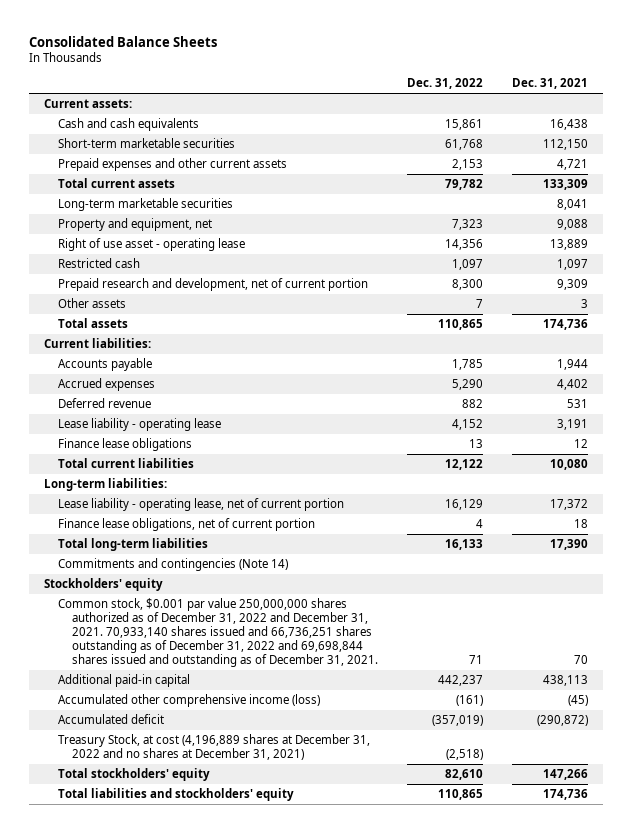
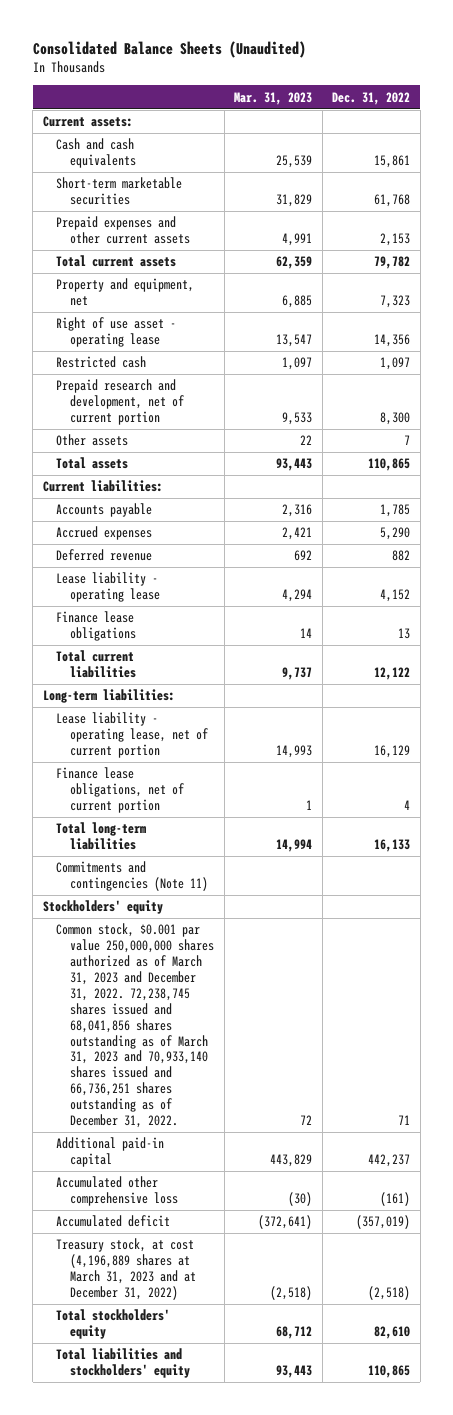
[29,35,218,47] Consolidated Balance Sheets -> [32,40,306,58] Consolidated Balance Sheets (Unaudited)
[512,78,589,90] Dec. 31, 2021 -> none
none -> [234,91,313,105] Mar. 31, 2023
[57,197,233,211] Long-term marketable securities -> none
[57,557,288,571] Commitments and contingencies (Note 14) -> [56,861,208,892] Commitments and contingencies (Note 11)
[57,597,378,668] Common stock, $0.001 par value 250,000,000 shares authorized as of December 31, 2022 and December 31, 2021. 70,933,140 shares issued and 66,736,251 shares outstanding as of December 31, 2022 and 69,698,844 shares issued and outstanding as of December 31, 2021. -> [56,923,214,1128] Common stock, $0.001 par value 250,000,000 shares authorized as of March 31, 2023 and December 31, 2022. 72,238,745 shares issued and 68,041,856 shares outstanding as of March 31, 2023 and 70,933,140 shares issued and 66,736,251 shares outstanding as of December 31, 2022.
[57,693,320,707] Accumulated other comprehensive income (loss) -> [56,1176,178,1207] Accumulated other comprehensive loss
[57,733,370,761] Treasury Stock, at cost (4,196,889 shares at December 31, 2022 and no shares at December 31, 2021) -> [56,1238,196,1301] Treasury stock, at cost (4,196,889 shares at March 31, 2023 and at December 31, 2022)

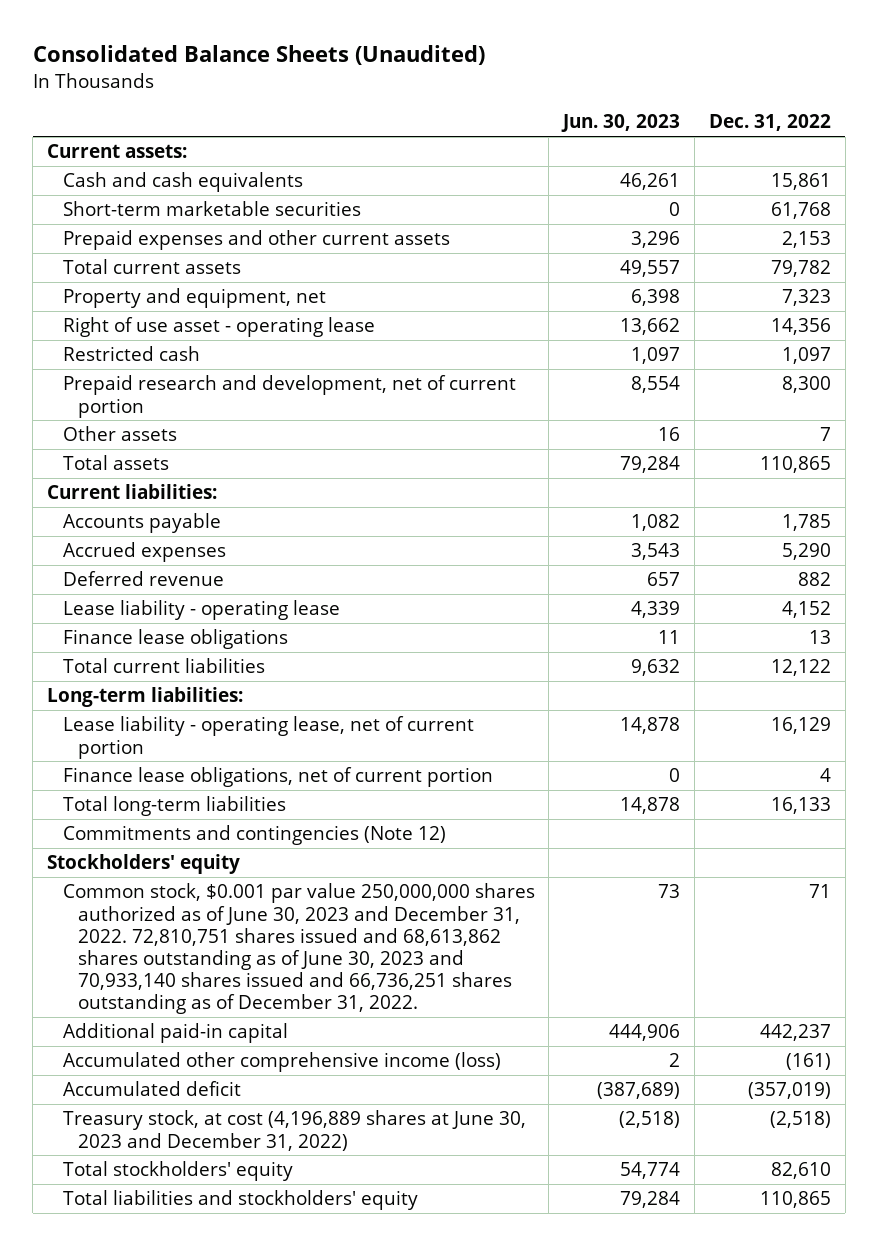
[234,91,313,105] Mar. 31, 2023 -> none
none -> [561,114,681,133] Jun. 30, 2023
[56,861,208,892] Commitments and contingencies (Note 11) -> [62,825,446,846] Commitments and contingencies (Note 12)
[56,923,214,1128] Common stock, $0.001 par value 250,000,000 shares authorized as of March 31, 2023 and December 31, 2022. 72,238,745 shares issued and 68,041,856 shares outstanding as of March 31, 2023 and 70,933,140 shares issued and 66,736,251 shares outstanding as of December 31, 2022. -> [62,883,535,1014] Common stock, $0.001 par value 250,000,000 shares authorized as of June 30, 2023 and December 31, 2022. 72,810,751 shares issued and 68,613,862 shares outstanding as of June 30, 2023 and 70,933,140 shares issued and 66,736,251 shares outstanding as of December 31, 2022.
[56,1176,178,1207] Accumulated other comprehensive loss -> [62,1052,501,1073] Accumulated other comprehensive income (loss)
[56,1238,196,1301] Treasury stock, at cost (4,196,889 shares at March 31, 2023 and at December 31, 2022) -> [62,1110,526,1151] Treasury stock, at cost (4,196,889 shares at June 30, 2023 and December 31, 2022)

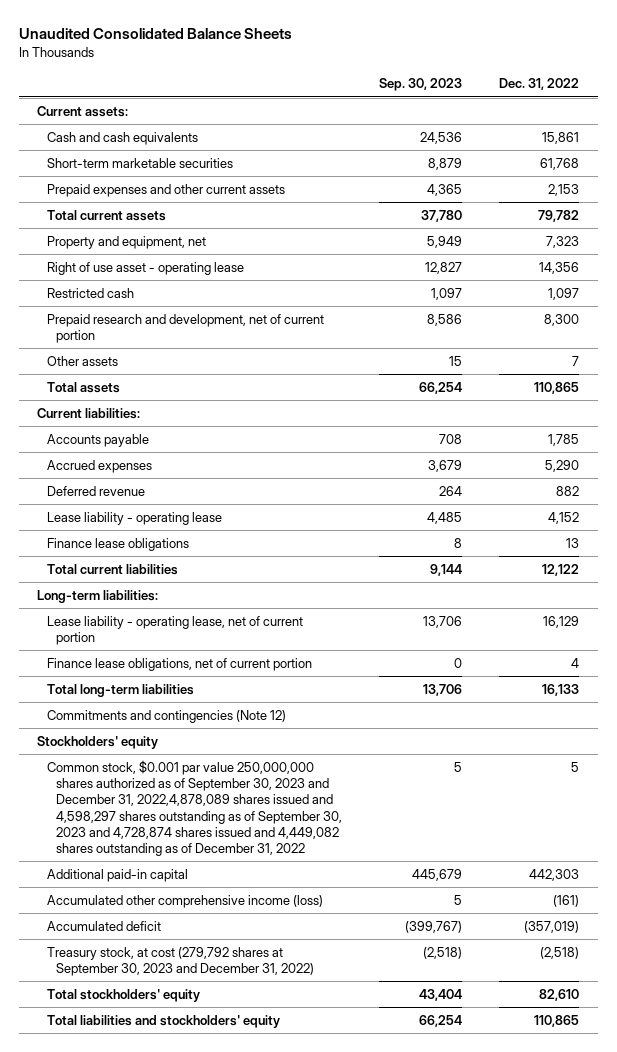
[32,45,485,66] Consolidated Balance Sheets (Unaudited) -> [18,28,292,40] Unaudited Consolidated Balance Sheets
[561,114,681,133] Jun. 30, 2023 -> none
none -> [379,78,463,92] Sep. 30, 2023
[62,883,535,1014] Common stock, $0.001 par value 250,000,000 shares authorized as of June 30, 2023 and December 31, 2022. 72,810,751 shares issued and 68,613,862 shares outstanding as of June 30, 2023 and 70,933,140 shares issued and 66,736,251 shares outstanding as of December 31, 2022. -> [46,759,342,856] Common stock, $0.001 par value 250,000,000 shares authorized as of September 30, 2023 and December 31, 2022,4,878,089 shares issued and 4,598,297 shares outstanding as of September 30, 2023 and 4,728,874 shares issued and 4,449,082 shares outstanding as of December 31, 2022
[808,884,831,899] 71 -> [571,761,580,772] 5
[759,1024,831,1042] 442,237 -> [529,868,580,881] 442,303
[62,1110,526,1151] Treasury stock, at cost (4,196,889 shares at June 30, 2023 and December 31, 2022) -> [46,946,314,977] Treasury stock, at cost (279,792 shares at September 30, 2023 and December 31, 2022)

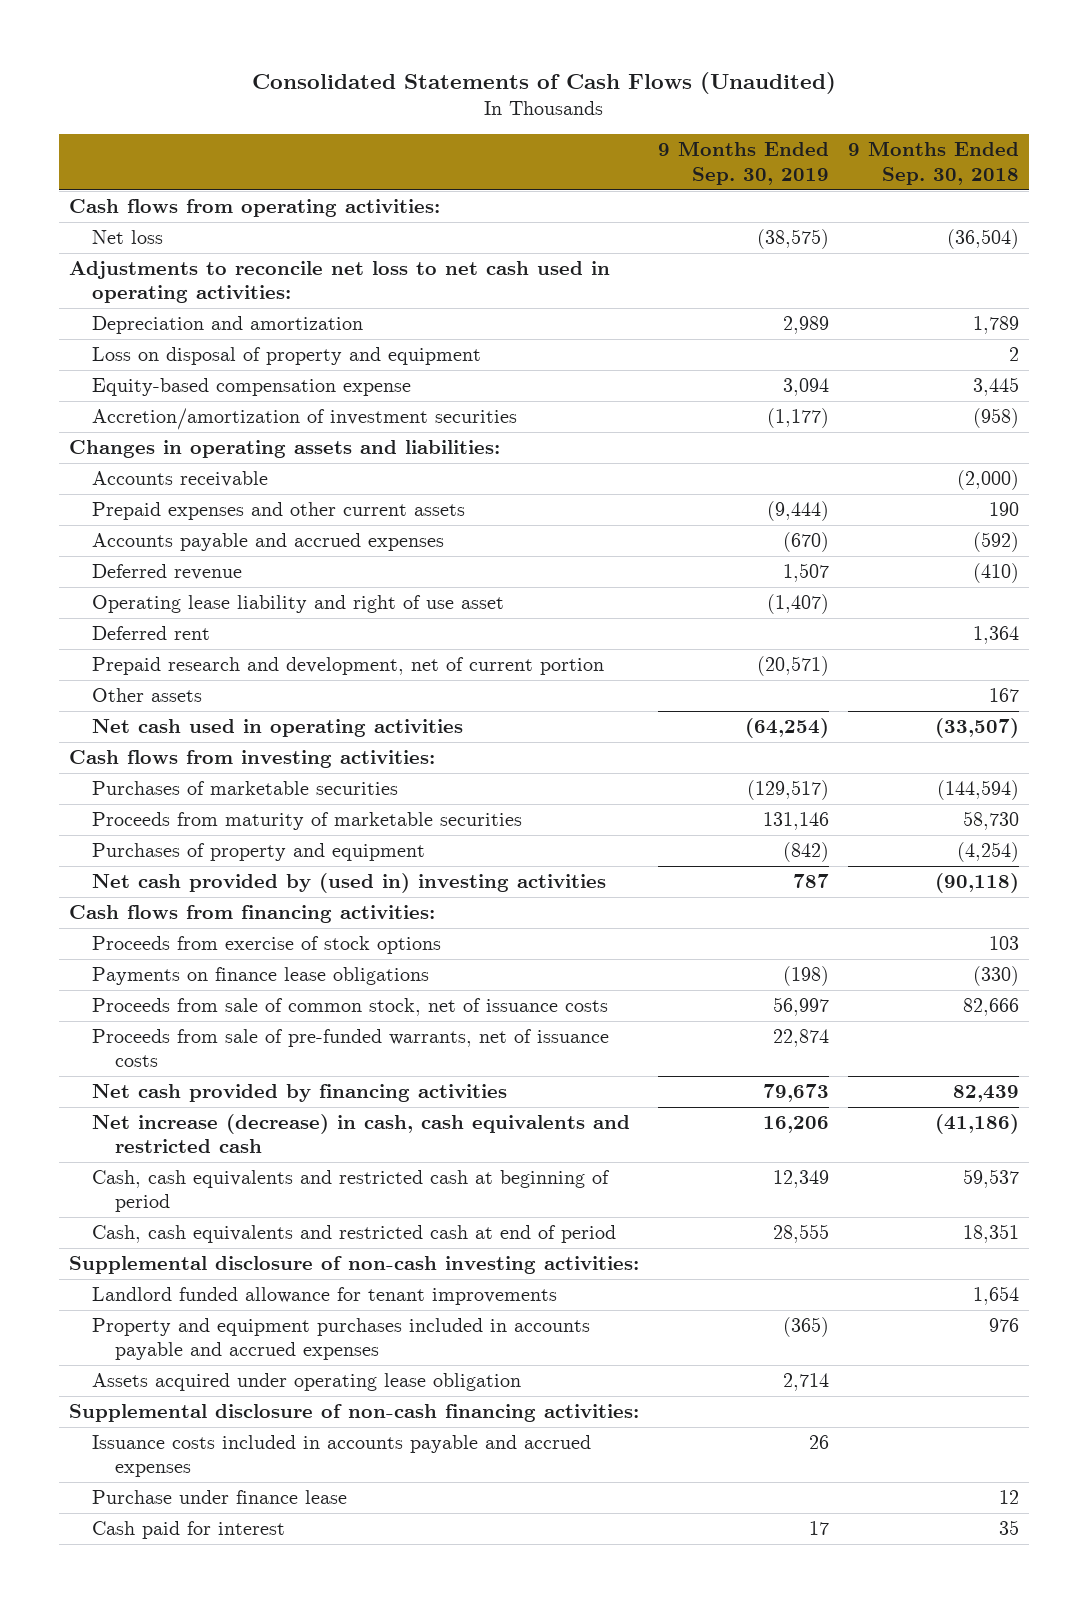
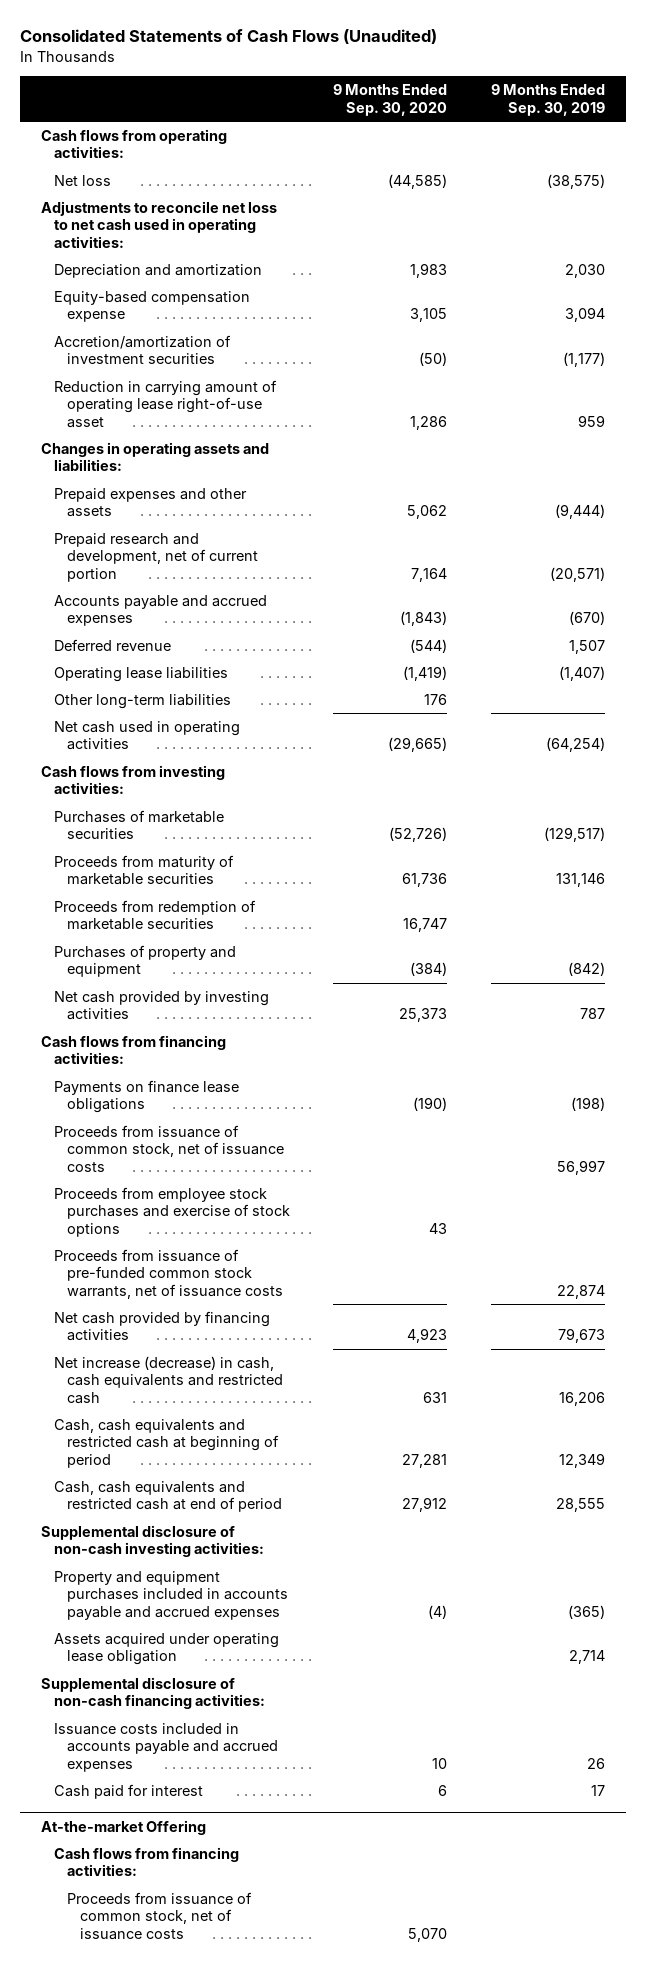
[848,141,1020,185] 9 Months Ended Sep. 30, 2018 -> none
none -> [333,84,448,116] 9 Months Ended Sep. 30, 2020
[91,347,481,366] Loss on disposal of property and equipment -> none
[783,316,830,335] 2,989 -> [564,263,605,278] 2,030
none -> [54,379,278,428] Reduction in carrying amount of operating lease right-of-use asset
[91,471,268,488] Accounts receivable -> none
[91,502,465,521] Prepaid expenses and other current assets -> [54,487,248,518] Prepaid expenses and other assets
[91,657,604,676] Prepaid research and development, net of current portion -> [54,532,259,582] Prepaid research and development, net of current portion
[91,626,210,641] Deferred rent -> none
[91,688,202,703] Other assets -> none
[91,595,504,614] Operating lease liability and right of use asset -> [54,666,229,682] Operating lease liabilities
none -> [54,693,232,709] Other long-term liabilities
none -> [54,899,257,931] Proceeds from redemption of marketable securities
[91,873,606,894] Net cash provided by (used in) investing activities -> [54,990,270,1021] Net cash provided by investing activities
[91,936,441,955] Proceeds from exercise of stock options -> none
[91,998,608,1017] Proceeds from sale of common stock, net of issuance costs -> [54,1124,285,1172] Proceeds from issuance of common stock, net of issuance costs
none -> [54,1186,291,1237] Proceeds from employee stock purchases and exercise of stock options
[91,1029,609,1068] Proceeds from sale of pre-funded warrants, net of issuance costs -> [54,1248,284,1299] Proceeds from issuance of pre-funded common stock warrants, net of issuance costs
[91,1287,557,1306] Landlord funded allowance for tenant improvements -> none
[91,1490,347,1505] Purchase under finance lease -> none
none -> [41,1819,207,1835] At-the-market Offering
none -> [54,1846,240,1877] Cash flows from financing activities:
none -> [67,1891,253,1940] Proceeds from issuance of common stock, net of issuance costs

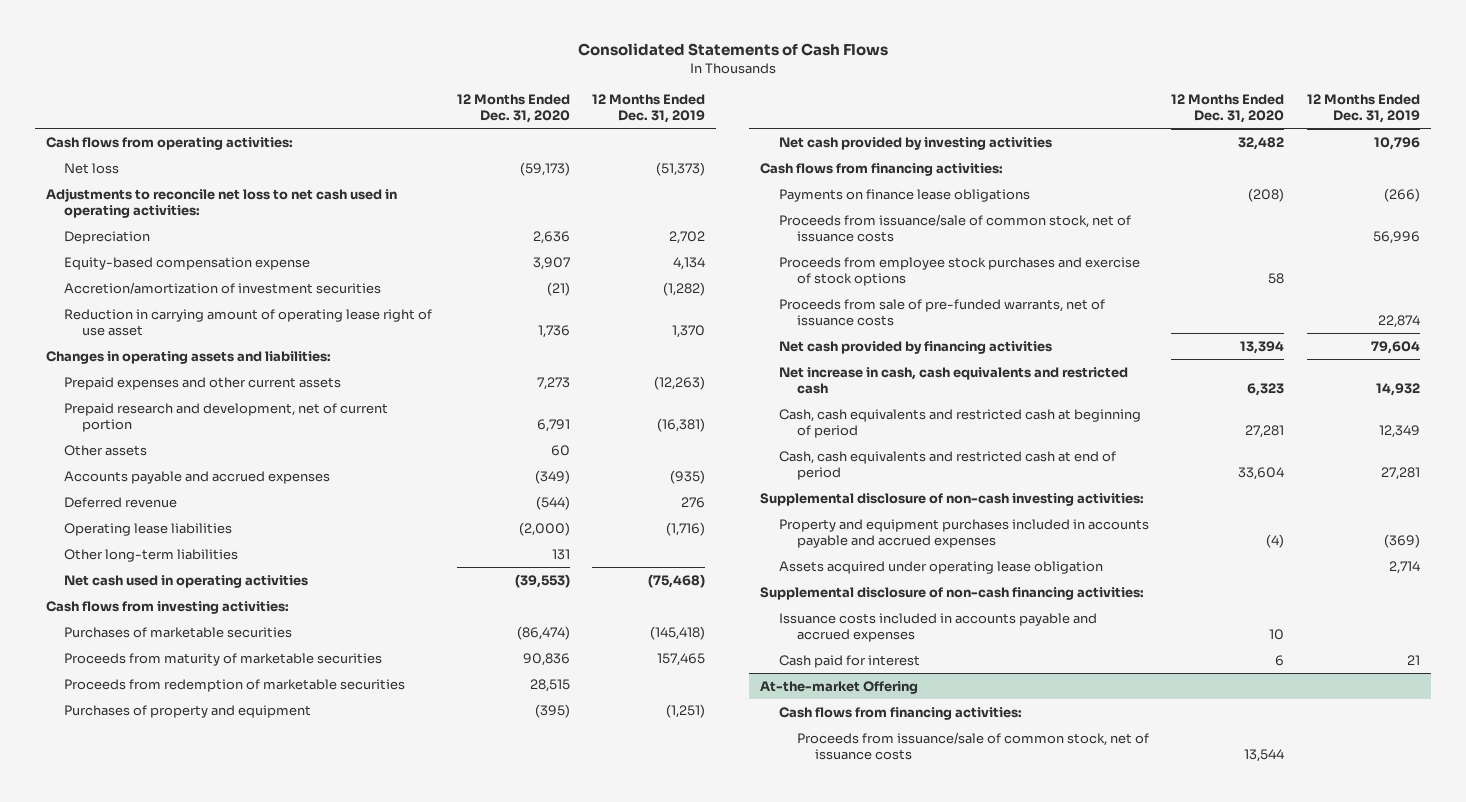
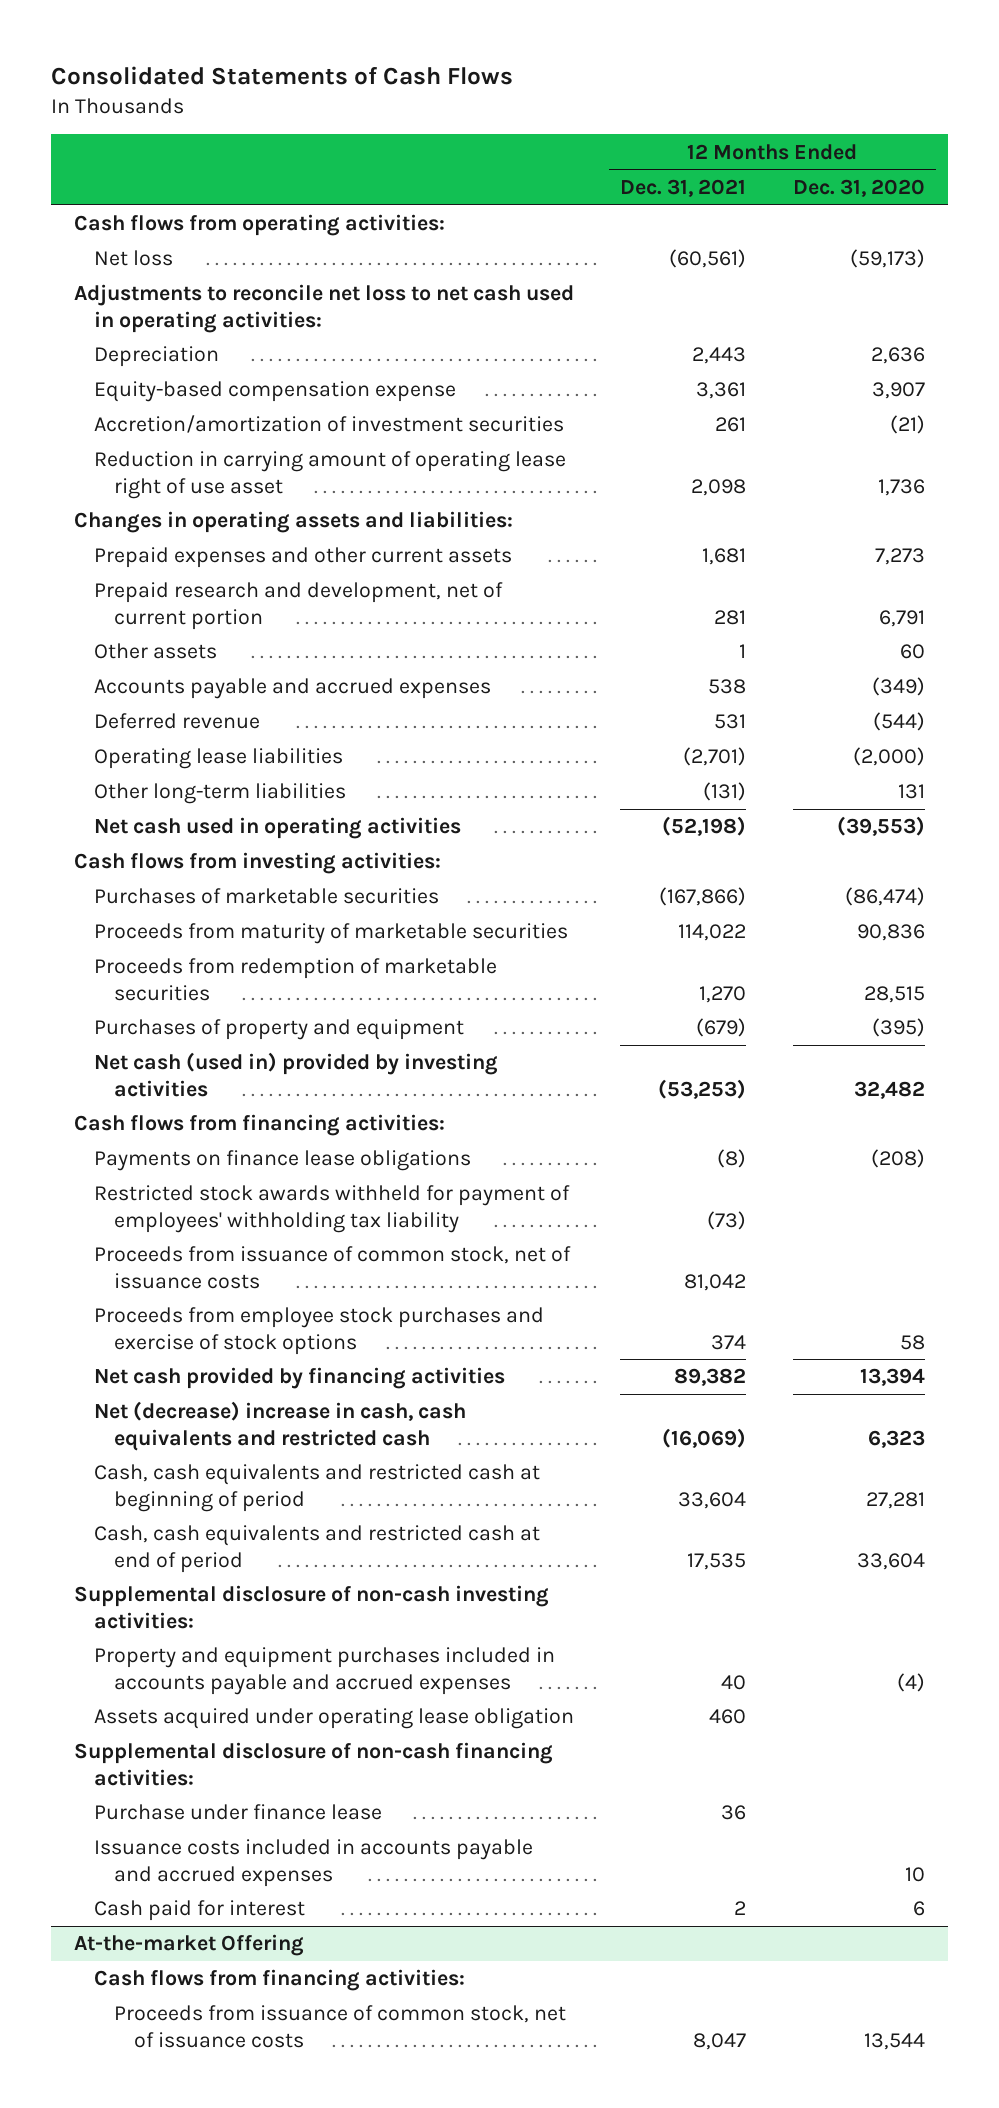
[592,93,706,123] 12 Months Ended Dec. 31, 2019 -> none
none -> [620,179,747,198] Dec. 31, 2021
[778,136,1052,150] Net cash provided by investing activities -> [93,1052,498,1097] Net cash (used in) provided by investing activities
none -> [93,1185,570,1233] Restricted stock awards withheld for payment of employees' withholding tax liability
[778,213,1131,243] Proceeds from issuance/sale of common stock, net of issuance costs -> [93,1246,571,1289] Proceeds from issuance of common stock, net of issuance costs
[778,298,1105,327] Proceeds from sale of pre-funded warrants, net of issuance costs -> none
[778,366,1128,395] Net increase in cash, cash equivalents and restricted cash -> [93,1401,466,1451] Net (decrease) increase in cash, cash equivalents and restricted cash
none -> [93,1804,382,1821] Purchase under finance lease
[797,731,1150,761] Proceeds from issuance/sale of common stock, net of issuance costs -> [113,2005,566,2048] Proceeds from issuance of common stock, net of issuance costs

